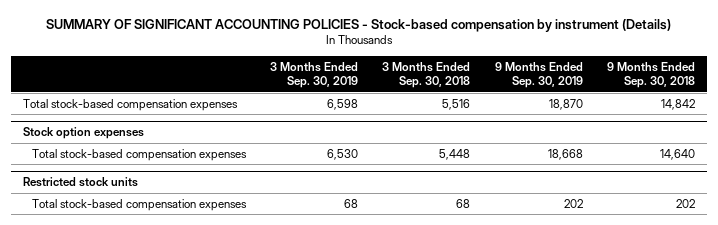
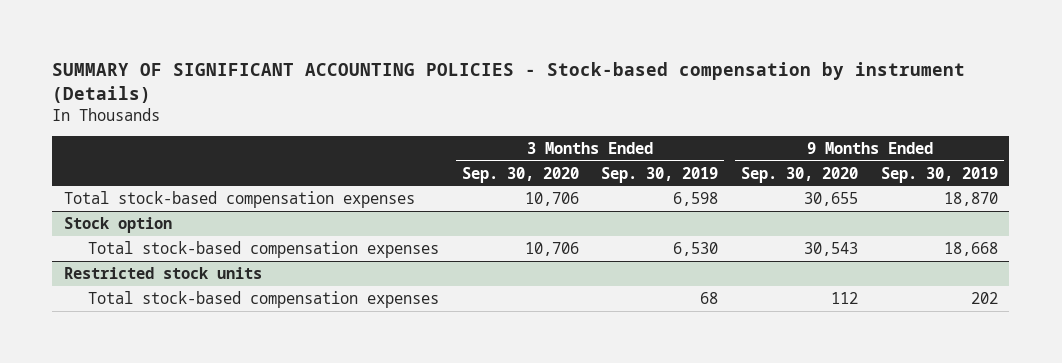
[382,61,471,89] 3 Months Ended Sep. 30, 2018 -> none
[606,61,695,89] 9 Months Ended Sep. 30, 2018 -> none
none -> [461,166,579,183] Sep. 30, 2020
none -> [741,166,859,183] Sep. 30, 2020
[23,127,145,140] Stock option expenses -> [63,216,172,233] Stock option

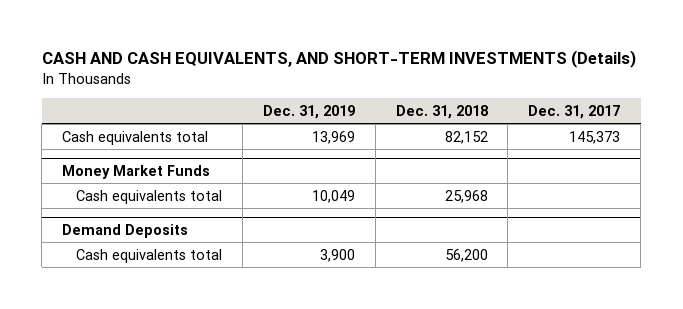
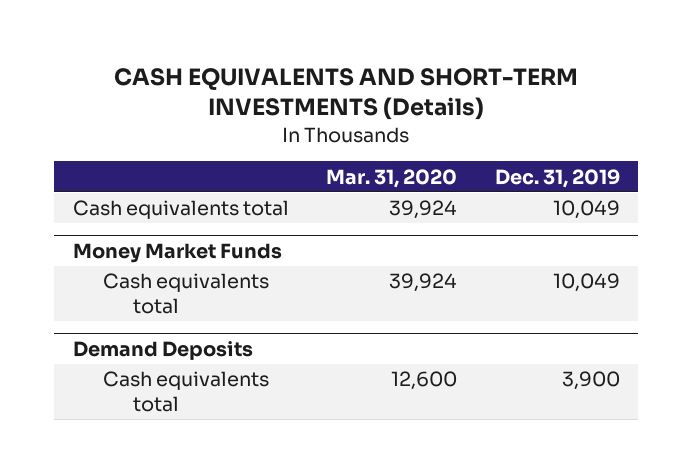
[41,50,636,69] CASH AND CASH EQUIVALENTS, AND SHORT-TERM INVESTMENTS (Details) -> [114,67,579,121] CASH EQUIVALENTS AND SHORT-TERM INVESTMENTS (Details)
[395,104,488,119] Dec. 31, 2018 -> none
[528,104,621,119] Dec. 31, 2017 -> none
none -> [326,168,458,188] Mar. 31, 2020
[311,130,355,144] 13,969 -> [552,200,620,220] 10,049

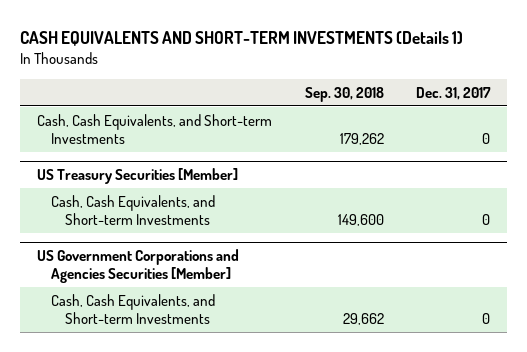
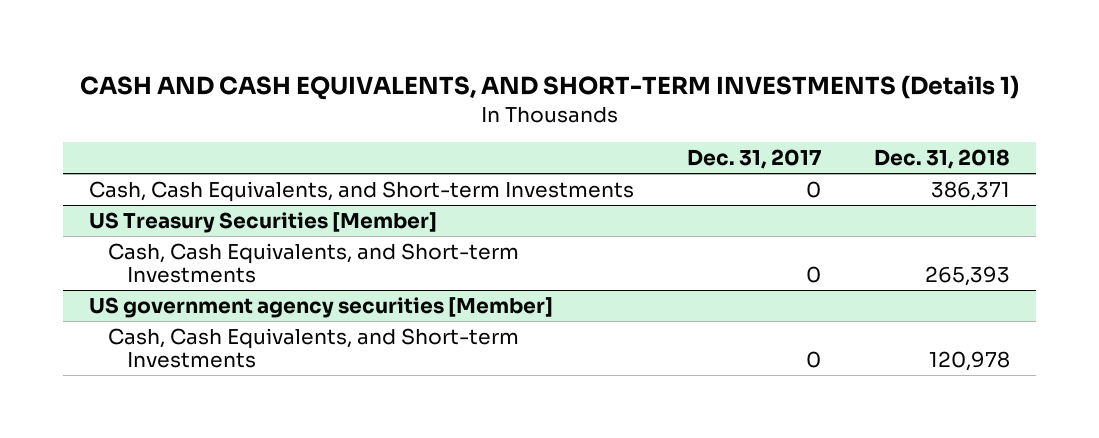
[20,30,464,46] CASH EQUIVALENTS AND SHORT-TERM INVESTMENTS (Details 1) -> [79,75,1019,101] CASH AND CASH EQUIVALENTS, AND SHORT-TERM INVESTMENTS (Details 1)
[304,86,384,102] Sep. 30, 2018 -> none
none -> [874,149,1011,170] Dec. 31, 2018
[36,249,239,284] US Government Corporations and Agencies Securities [Member] -> [89,296,554,318] US government agency securities [Member]

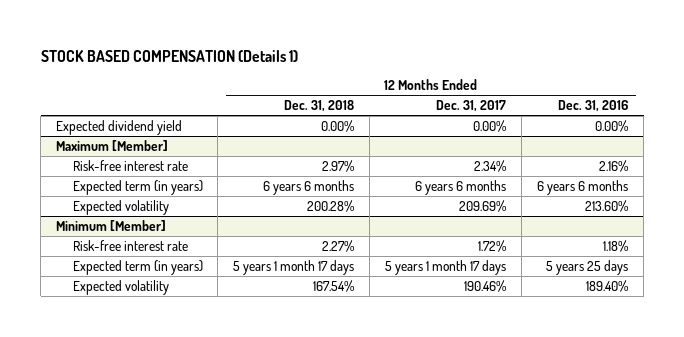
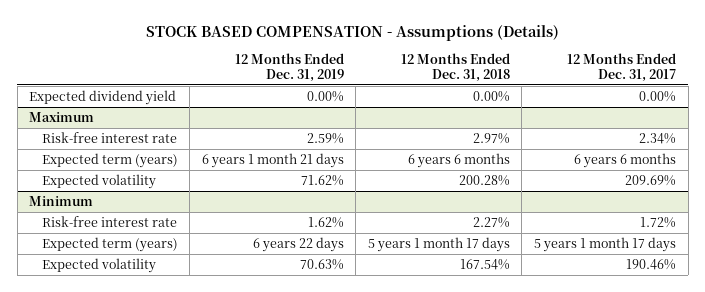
[40,49,298,62] STOCK BASED COMPENSATION (Details 1) -> [145,24,559,41] STOCK BASED COMPENSATION - Assumptions (Details)
[558,100,629,113] Dec. 31, 2016 -> none
none -> [234,53,344,82] 12 Months Ended Dec. 31, 2019
[56,139,169,151] Maximum [Member] -> [29,112,95,123] Maximum
[72,179,203,195] Expected term (in years) -> [41,153,178,169] Expected term (years)
[56,219,167,231] Minimum [Member] -> [29,196,94,207] Minimum
[72,259,203,275] Expected term (in years) -> [41,237,178,253] Expected term (years)

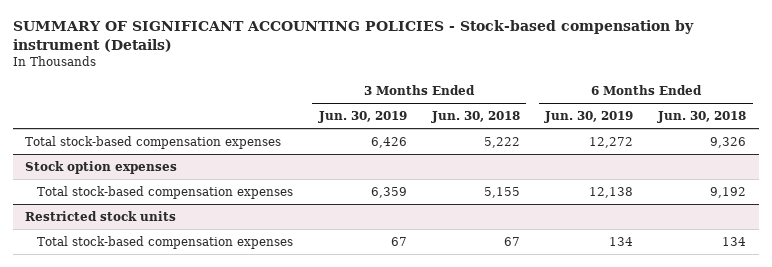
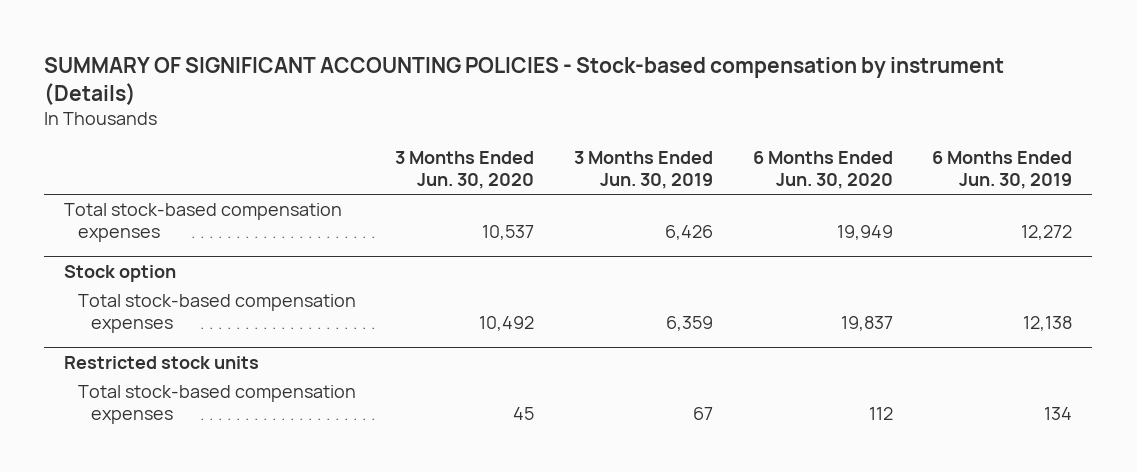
[430,111,520,124] Jun. 30, 2018 -> none
[657,111,747,124] Jun. 30, 2018 -> none
none -> [395,151,535,190] 3 Months Ended Jun. 30, 2020
none -> [752,151,893,190] 6 Months Ended Jun. 30, 2020
[25,160,178,174] Stock option expenses -> [64,265,177,283] Stock option

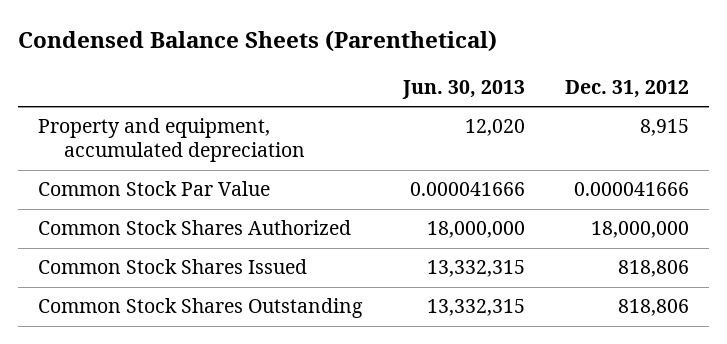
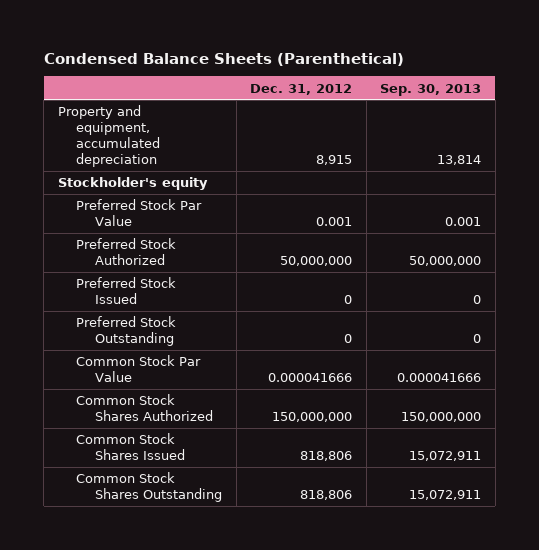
[401,80,525,100] Jun. 30, 2013 -> none
none -> [380,83,482,96] Sep. 30, 2013
none -> [57,177,208,191] Stockholder's equity
none -> [76,199,203,227] Preferred Stock Par Value
none -> [76,238,177,266] Preferred Stock Authorized
none -> [76,277,177,305] Preferred Stock Issued
none -> [76,316,177,347] Preferred Stock Outstanding
[591,221,690,239] 18,000,000 -> [272,412,353,423] 150,000,000

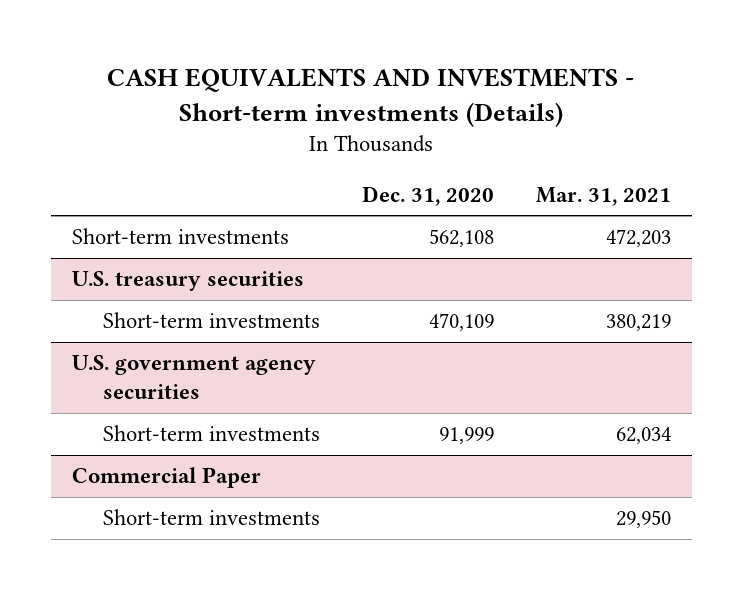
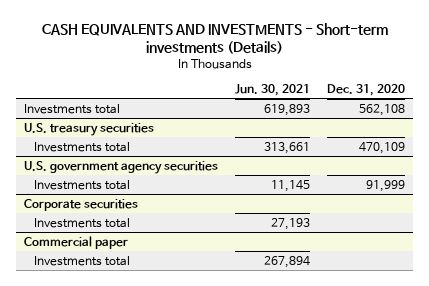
[536,186,672,206] Mar. 31, 2021 -> none
none -> [235,83,311,96] Jun. 30, 2021
[71,228,289,245] Short-term investments -> [24,103,121,114] Investments total
[103,312,321,329] Short-term investments -> [34,141,131,152] Investments total
[103,509,321,526] Short-term investments -> none
[103,425,321,442] Short-term investments -> [34,179,131,190] Investments total
none -> [24,198,139,211] Corporate securities
none -> [34,217,131,228] Investments total
[71,467,261,489] Commercial Paper -> [24,235,129,249] Commercial paper
none -> [34,255,131,266] Investments total

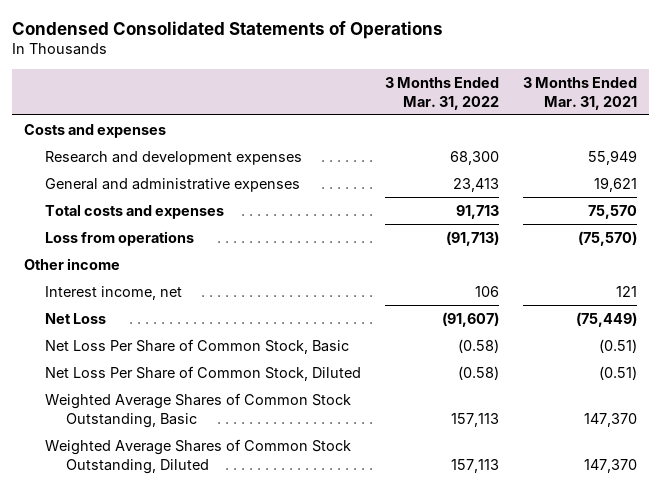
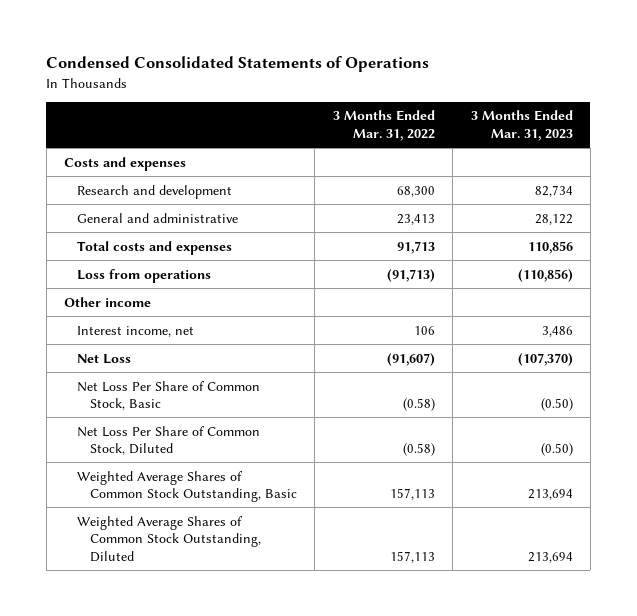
[523,76,638,110] 3 Months Ended Mar. 31, 2021 -> none
none -> [470,110,573,142] 3 Months Ended Mar. 31, 2023
[44,150,302,165] Research and development expenses -> [77,184,233,199] Research and development
[44,177,300,192] General and administrative expenses -> [77,212,239,223] General and administrative

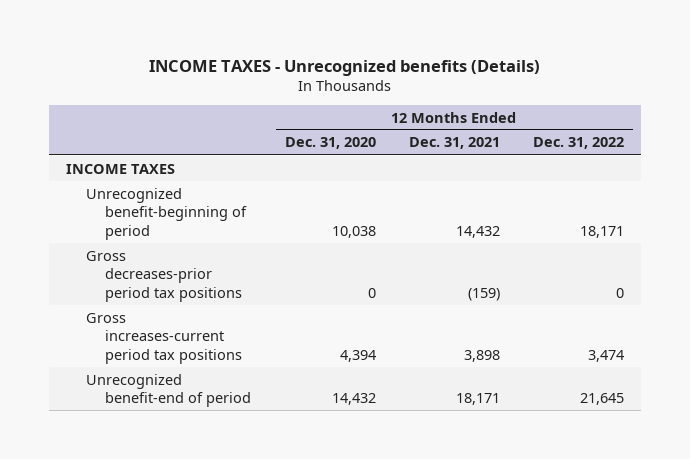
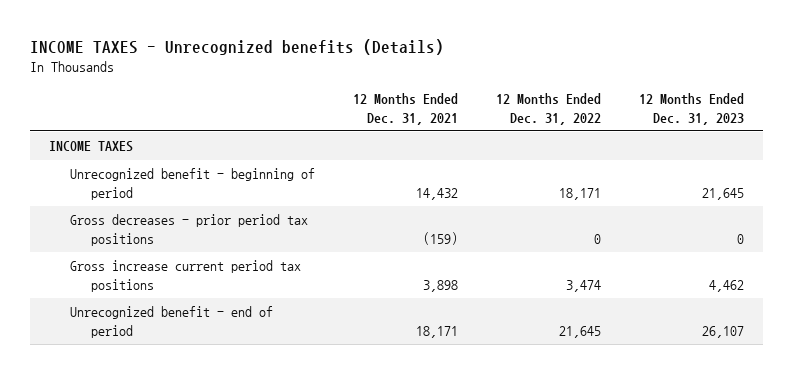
[284,137,376,150] Dec. 31, 2020 -> none
none -> [638,93,744,125] 12 Months Ended Dec. 31, 2023
[85,187,248,240] Unrecognized benefit-beginning of period -> [69,168,315,200] Unrecognized benefit - beginning of period
[85,250,243,302] Gross decreases-prior period tax positions -> [69,214,308,246] Gross decreases - prior period tax positions
[85,312,243,364] Gross increases-current period tax positions -> [69,260,301,292] Gross increase current period tax positions
[85,373,252,408] Unrecognized benefit-end of period -> [69,306,273,338] Unrecognized benefit - end of period

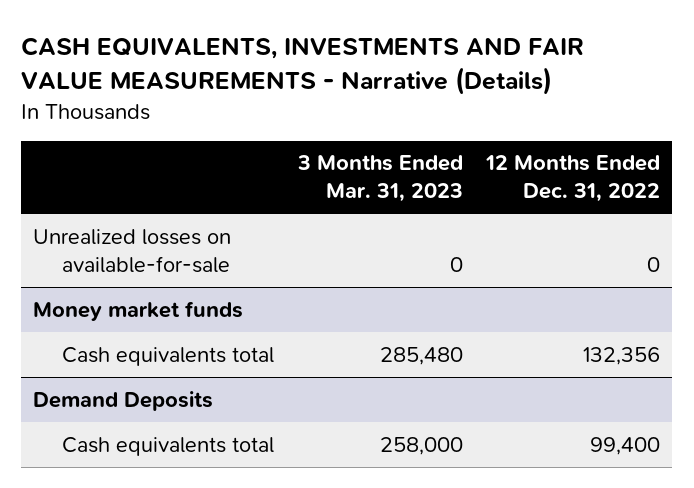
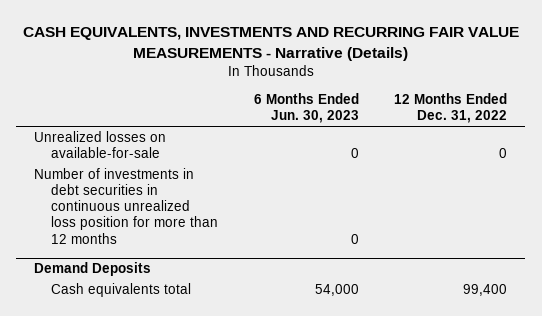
[21,37,585,96] CASH EQUIVALENTS, INVESTMENTS AND FAIR VALUE MEASUREMENTS - Narrative (Details) -> [22,26,519,61] CASH EQUIVALENTS, INVESTMENTS AND RECURRING FAIR VALUE MEASUREMENTS - Narrative (Details)
[296,155,463,203] 3 Months Ended Mar. 31, 2023 -> none
none -> [253,92,359,124] 6 Months Ended Jun. 30, 2023
[33,300,244,321] Money market funds -> none
[62,346,275,366] Cash equivalents total -> none
none -> [34,168,219,244] Number of investments in debt securities in continuous unrealized loss position for more than 12 months

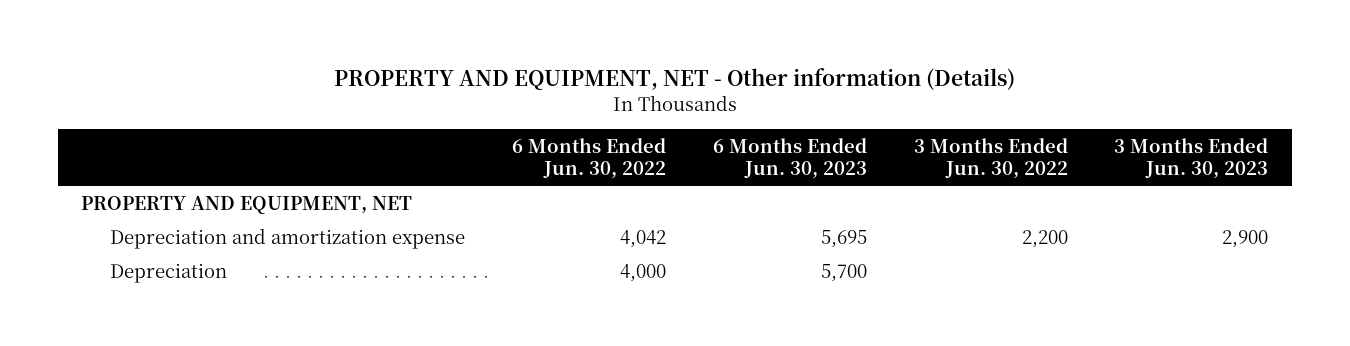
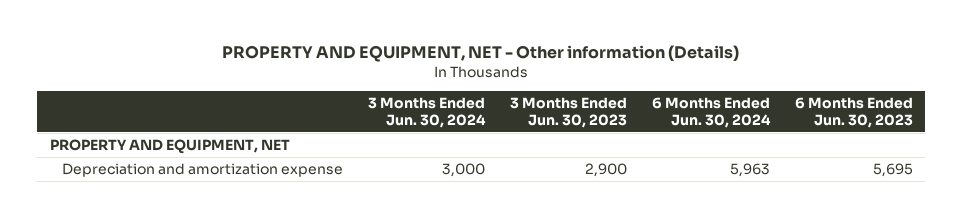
[512,138,667,179] 6 Months Ended Jun. 30, 2022 -> none
[913,138,1068,179] 3 Months Ended Jun. 30, 2022 -> none
none -> [368,96,487,128] 3 Months Ended Jun. 30, 2024
none -> [651,96,771,128] 6 Months Ended Jun. 30, 2024
[110,262,228,283] Depreciation -> none

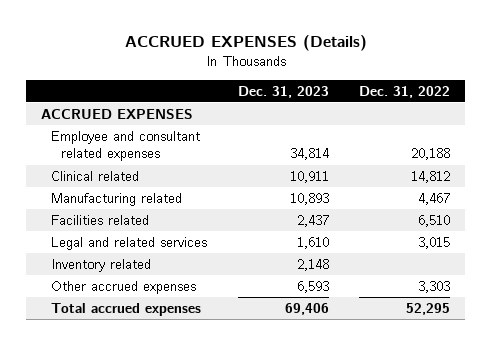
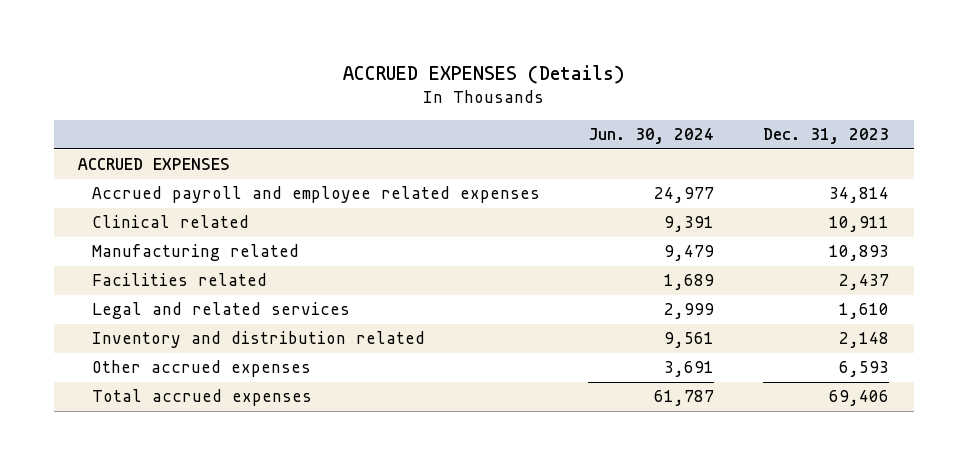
[358,85,450,98] Dec. 31, 2022 -> none
none -> [588,128,715,145] Jun. 30, 2024
[51,130,201,162] Employee and consultant related expenses -> [91,186,540,204] Accrued payroll and employee related expenses
[51,258,152,272] Inventory related -> [91,331,425,349] Inventory and distribution related

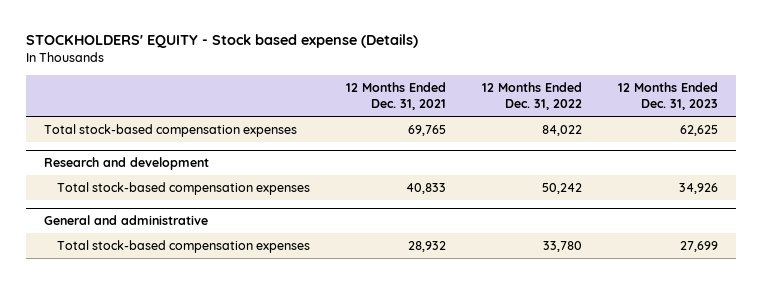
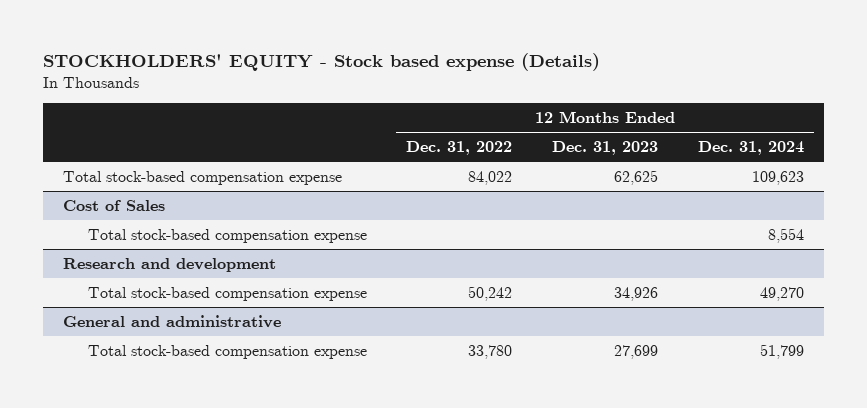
[345,82,446,111] 12 Months Ended Dec. 31, 2021 -> none
none -> [697,141,804,156] Dec. 31, 2024
[43,124,297,138] Total stock-based compensation expenses -> [63,170,343,185] Total stock-based compensation expense
none -> [63,199,166,211] Cost of Sales
none -> [87,228,367,243] Total stock-based compensation expense
[56,182,310,196] Total stock-based compensation expenses -> [87,286,367,301] Total stock-based compensation expense
[56,240,310,254] Total stock-based compensation expenses -> [87,344,367,359] Total stock-based compensation expense

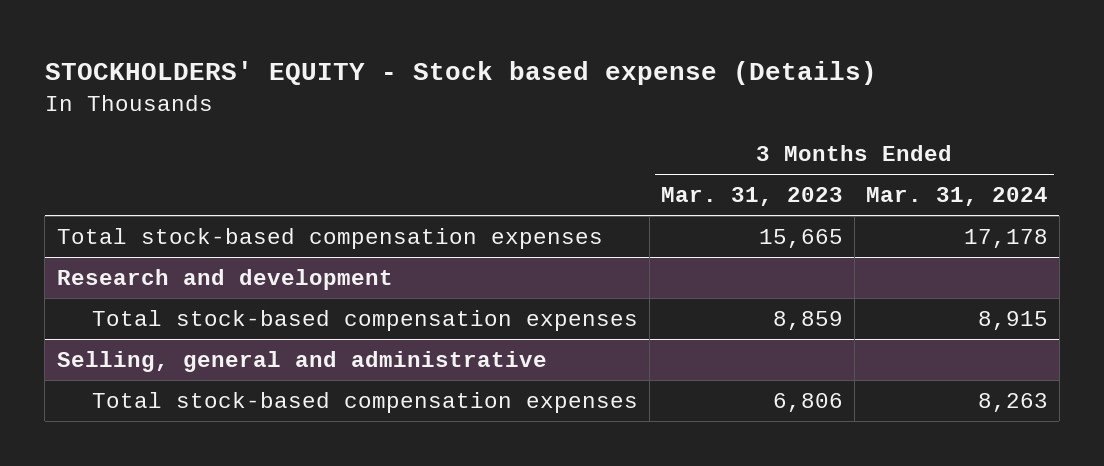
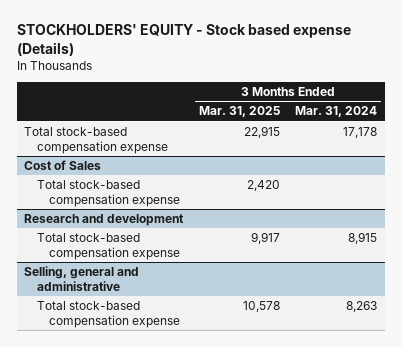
[660,187,843,207] Mar. 31, 2023 -> none
none -> [198,106,280,118] Mar. 31, 2025
[56,227,603,249] Total stock-based compensation expenses -> [24,126,168,155] Total stock-based compensation expense
none -> [24,159,102,170] Cost of Sales
none -> [36,179,180,208] Total stock-based compensation expense
[91,309,638,331] Total stock-based compensation expenses -> [36,232,180,261] Total stock-based compensation expense
[91,391,638,413] Total stock-based compensation expenses -> [36,300,180,329] Total stock-based compensation expense

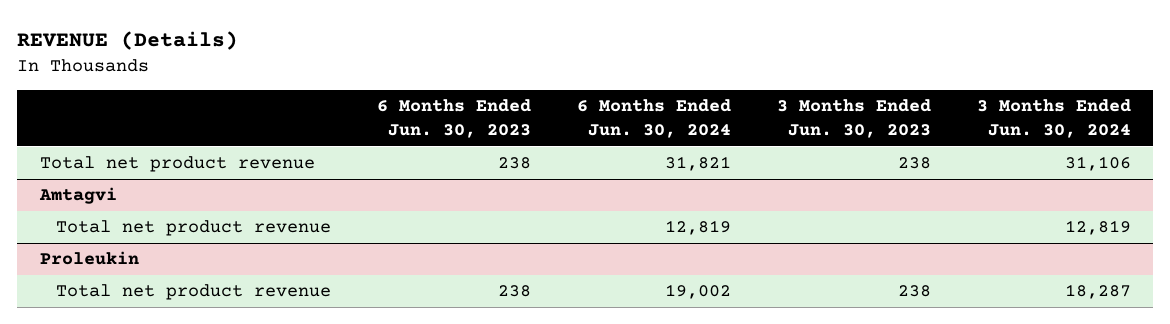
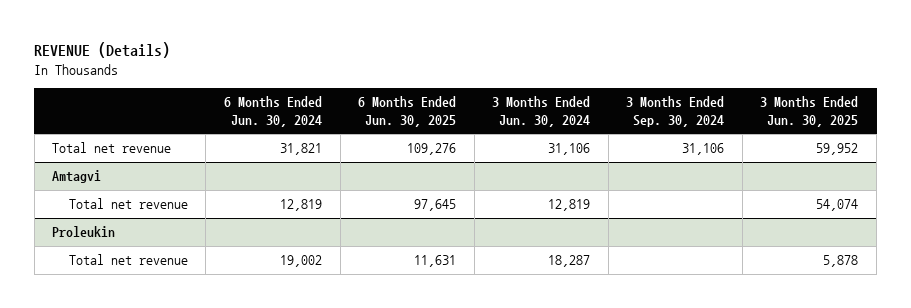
[376,99,531,139] 6 Months Ended Jun. 30, 2023 -> none
[776,99,931,139] 3 Months Ended Jun. 30, 2023 -> none
none -> [358,95,457,127] 6 Months Ended Jun. 30, 2025
none -> [626,95,725,127] 3 Months Ended Sep. 30, 2024
none -> [760,95,859,127] 3 Months Ended Jun. 30, 2025
[39,156,315,173] Total net product revenue -> [52,142,172,154] Total net revenue
[56,220,332,237] Total net product revenue -> [68,198,188,210] Total net revenue
[56,284,332,301] Total net product revenue -> [68,254,188,266] Total net revenue

